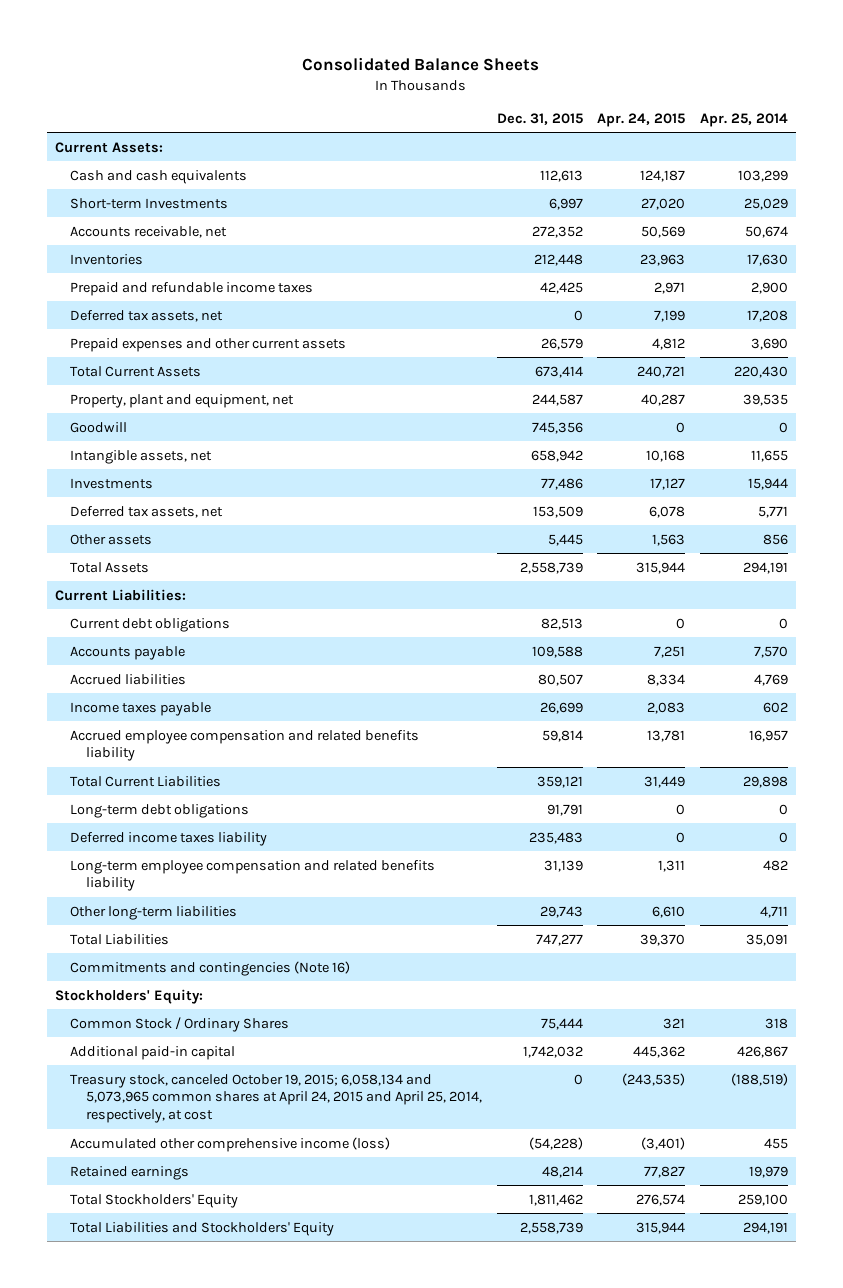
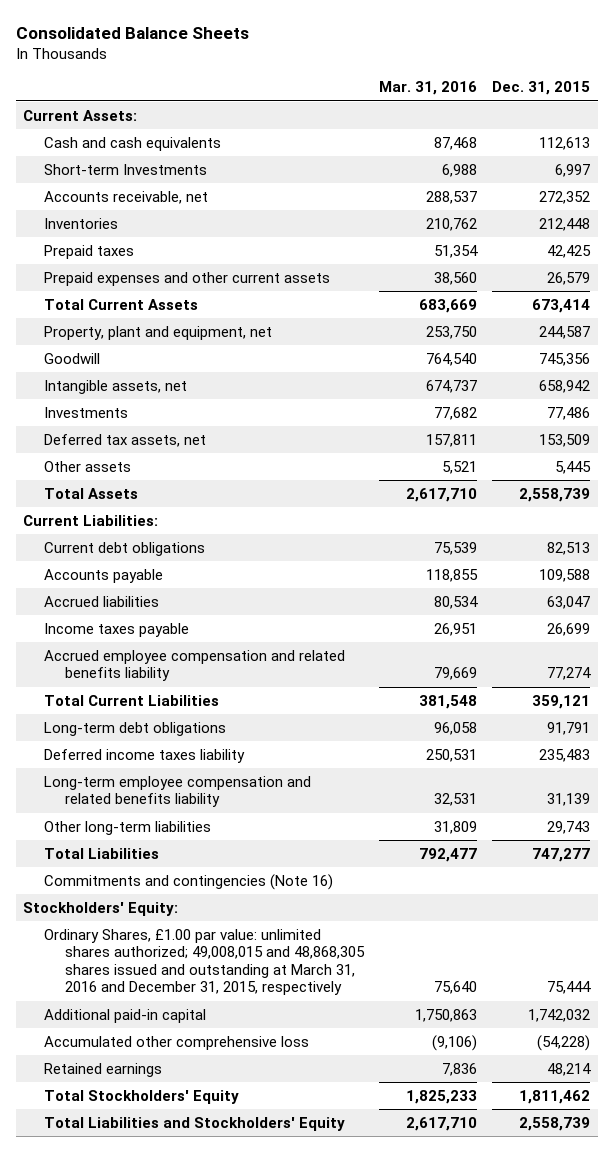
[597,112,686,127] Apr. 24, 2015 -> none
[700,112,789,127] Apr. 25, 2014 -> none
none -> [379,81,478,96] Mar. 31, 2016
[70,309,224,322] Deferred tax assets, net -> none
[70,281,314,296] Prepaid and refundable income taxes -> [44,244,135,259] Prepaid taxes
[537,673,583,686] 80,507 -> [547,595,591,609] 63,047
[541,729,583,742] 59,814 -> [547,667,592,681] 77,274
[70,1016,290,1032] Common Stock / Ordinary Shares -> [44,928,366,996] Ordinary Shares, £1.00 par value: unlimited shares authorized; 49,008,015 and 48,868,305 shares issued and outstanding at March 31, 2016 and December 31, 2015, respectively
[70,1073,482,1124] Treasury stock, canceled October 19, 2015; 6,058,134 and 5,073,965 common shares at April 24, 2015 and April 25, 2014, respectively, at cost -> none
[70,1136,391,1152] Accumulated other comprehensive income (loss) -> [44,1035,310,1050] Accumulated other comprehensive loss

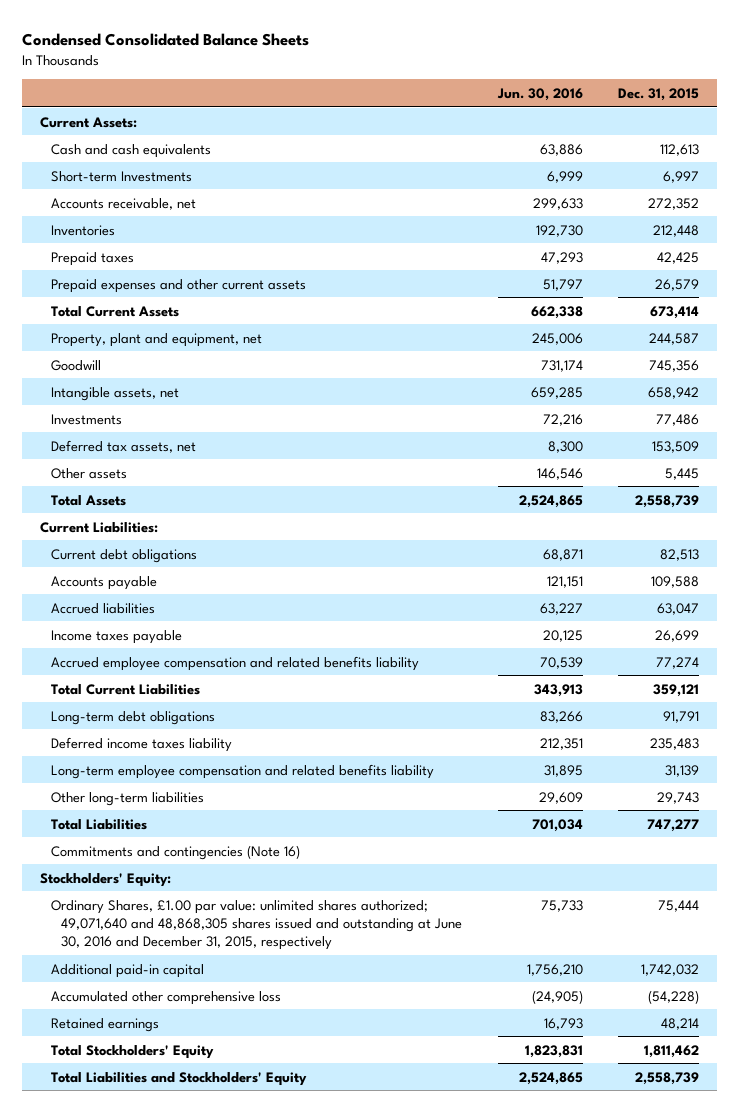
[15,26,249,39] Consolidated Balance Sheets -> [22,33,310,47] Condensed Consolidated Balance Sheets
[379,81,478,96] Mar. 31, 2016 -> none
none -> [496,87,583,101] Jun. 30, 2016
[44,928,366,996] Ordinary Shares, £1.00 par value: unlimited shares authorized; 49,008,015 and 48,868,305 shares issued and outstanding at March 31, 2016 and December 31, 2015, respectively -> [50,899,463,950] Ordinary Shares, £1.00 par value: unlimited shares authorized; 49,071,640 and 48,868,305 shares issued and outstanding at June 30, 2016 and December 31, 2015, respectively

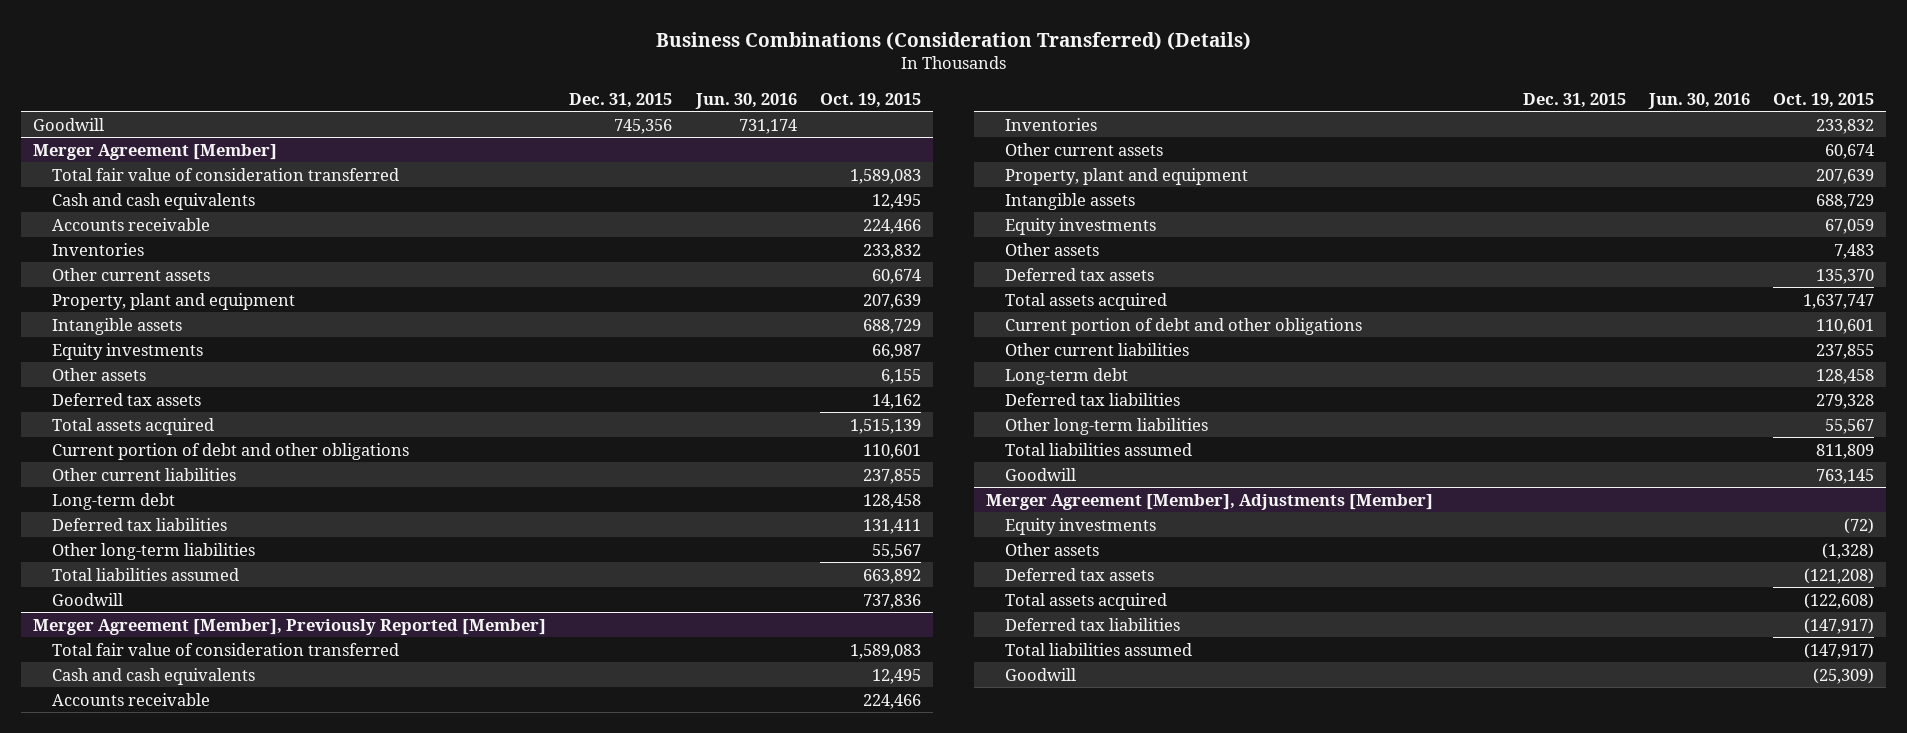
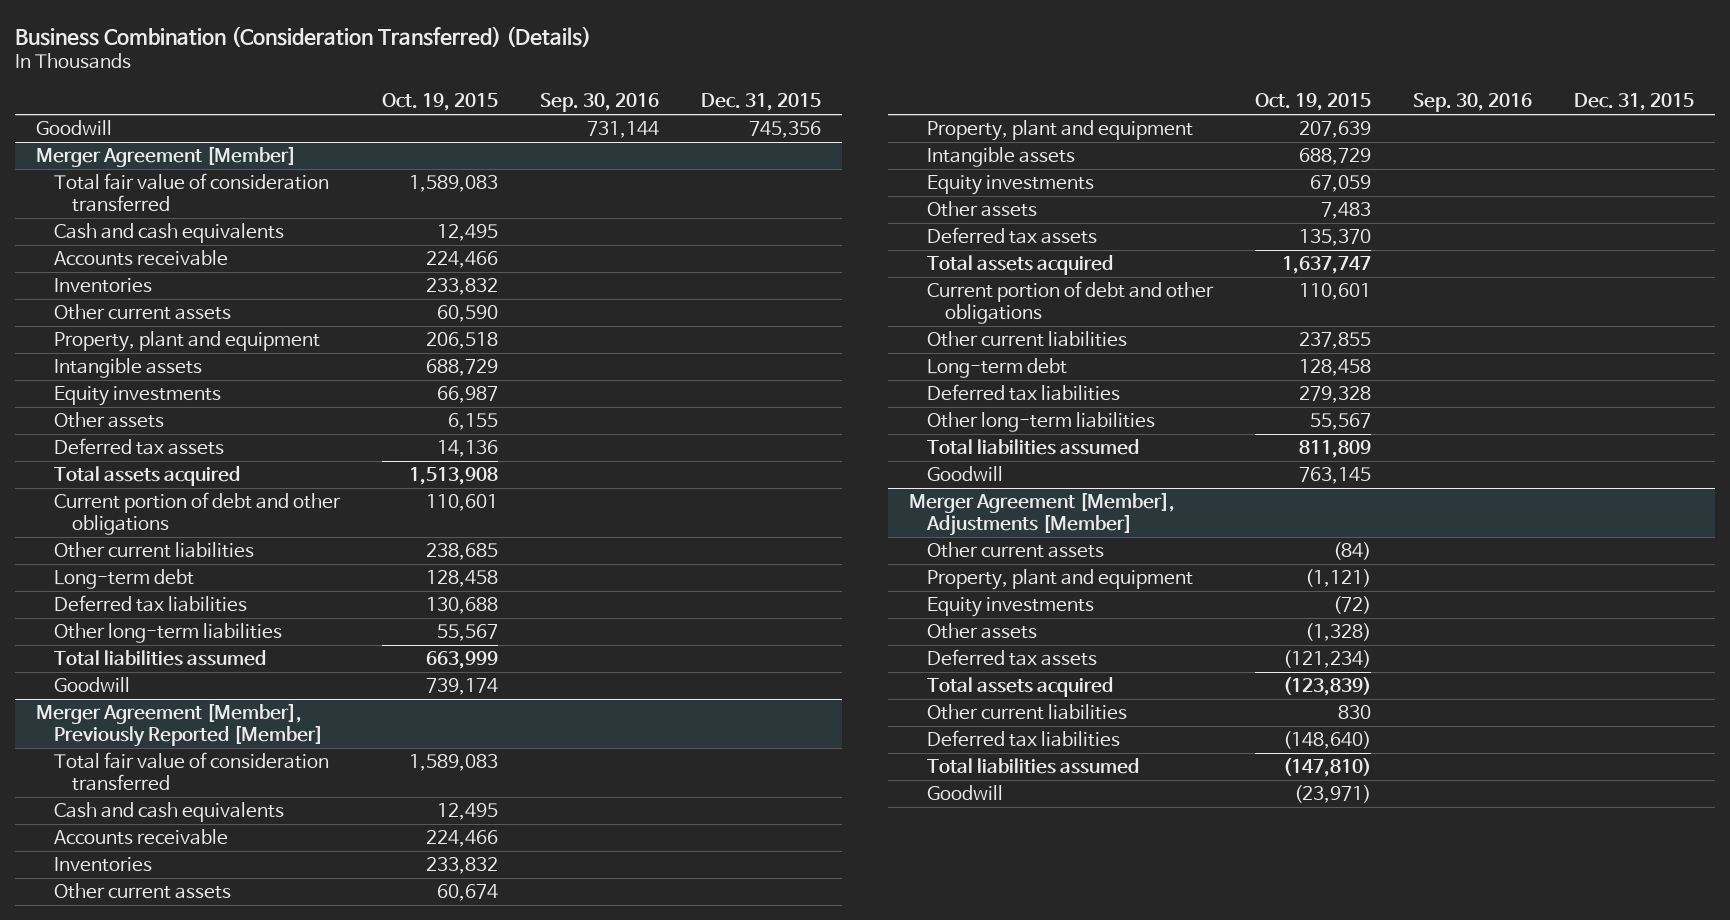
[655,31,1251,50] Business Combinations (Consideration Transferred) (Details) -> [15,25,592,47] Business Combination (Consideration Transferred) (Details)
[694,92,797,109] Jun. 30, 2016 -> none
none -> [540,93,660,113] Sep. 30, 2016
[872,268,922,284] 60,674 -> [437,305,499,323] 60,590
[863,293,922,309] 207,639 -> [426,332,499,350] 206,518
[872,393,922,409] 14,162 -> [437,440,499,458] 14,136
[850,418,922,434] 1,515,139 -> [409,467,499,486] 1,513,908
[863,468,922,484] 237,855 -> [426,543,499,561] 238,685
[863,518,922,534] 131,411 -> [426,597,499,615] 130,688
[863,568,922,584] 663,892 -> [426,651,499,670] 663,999
[863,593,922,609] 737,836 -> [426,678,499,696] 739,174
none -> [927,542,1105,559] Other current assets
none -> [927,569,1194,591] Property, plant and equipment
[1804,567,1875,584] (121,208) -> [1283,650,1372,669] (121,234)
[1804,592,1875,609] (122,608) -> [1283,677,1372,697] (123,839)
none -> [927,704,1128,721] Other current liabilities
[1804,617,1875,634] (147,917) -> [1283,731,1372,750] (148,640)
[1804,642,1875,659] (147,917) -> [1283,758,1372,778] (147,810)
[1813,667,1875,684] (25,309) -> [1294,785,1372,804] (23,971)

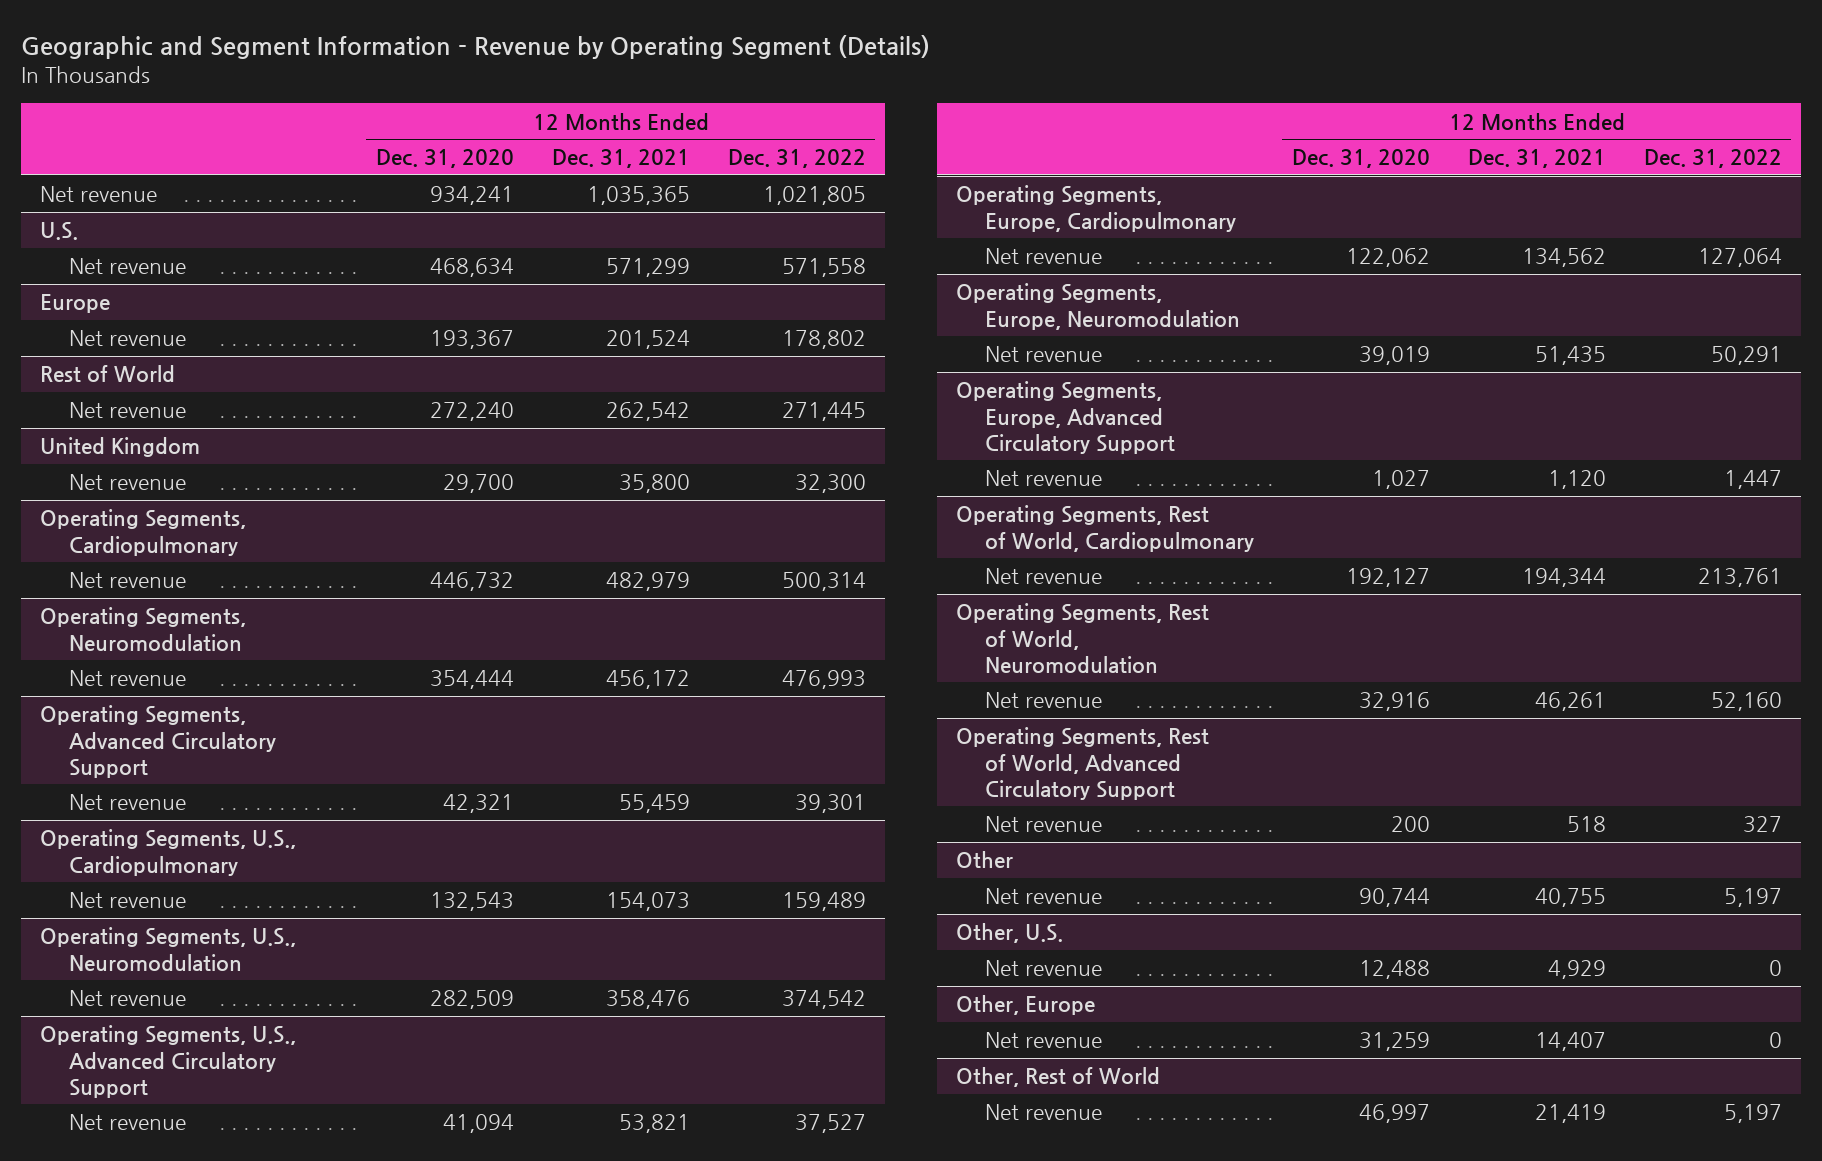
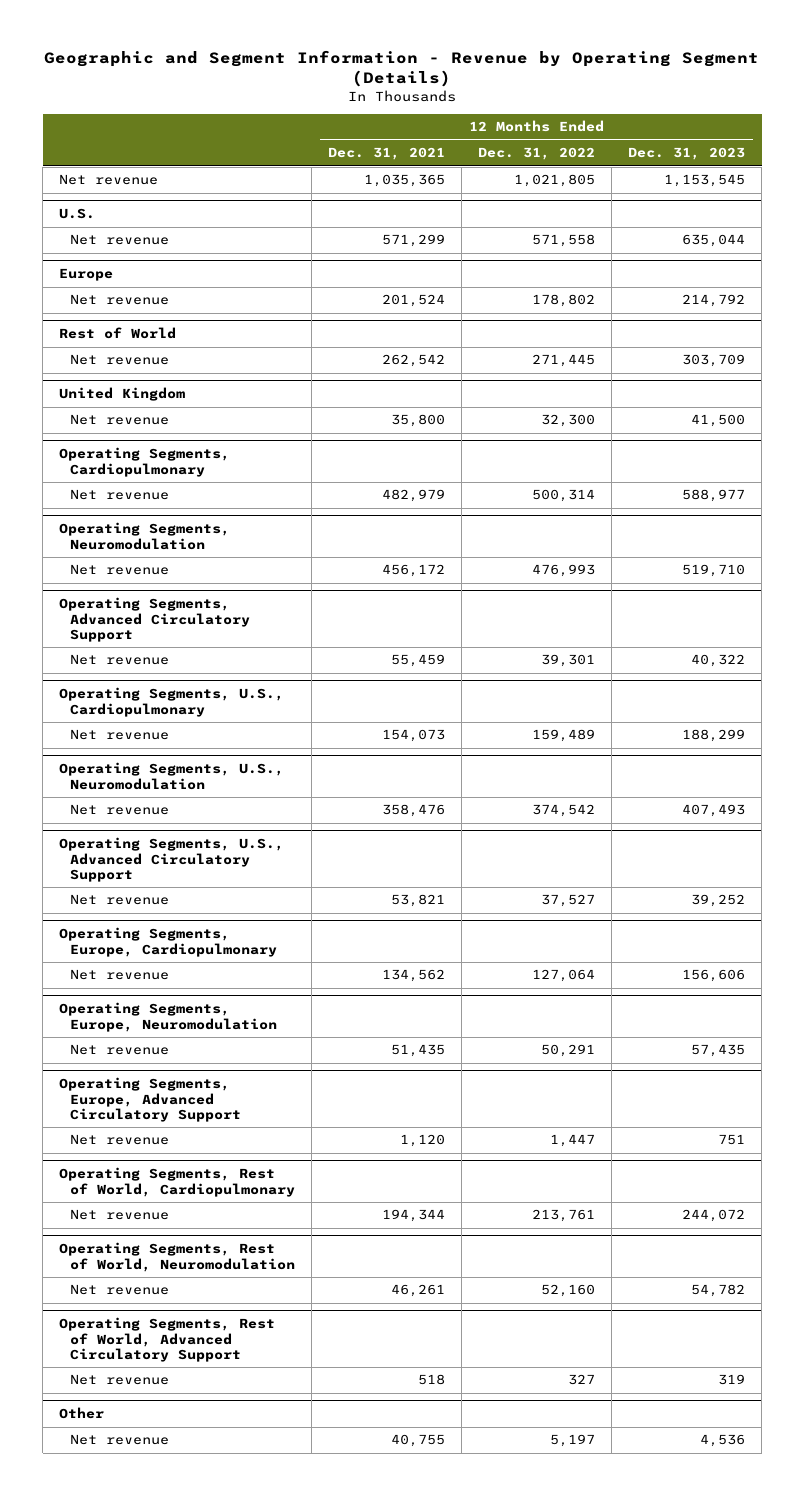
[375,149,514,169] Dec. 31, 2020 -> none
none -> [628,147,746,161] Dec. 31, 2023
[956,923,1064,944] Other, U.S. -> none
[984,960,1102,977] Net revenue -> none
[956,995,1096,1016] Other, Europe -> none
[984,1032,1102,1049] Net revenue -> none
[956,1067,1161,1088] Other, Rest of World -> none
[984,1104,1102,1121] Net revenue -> none

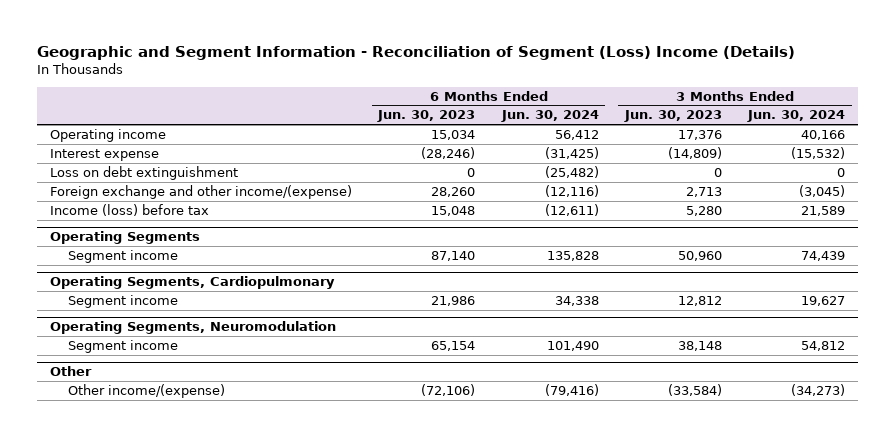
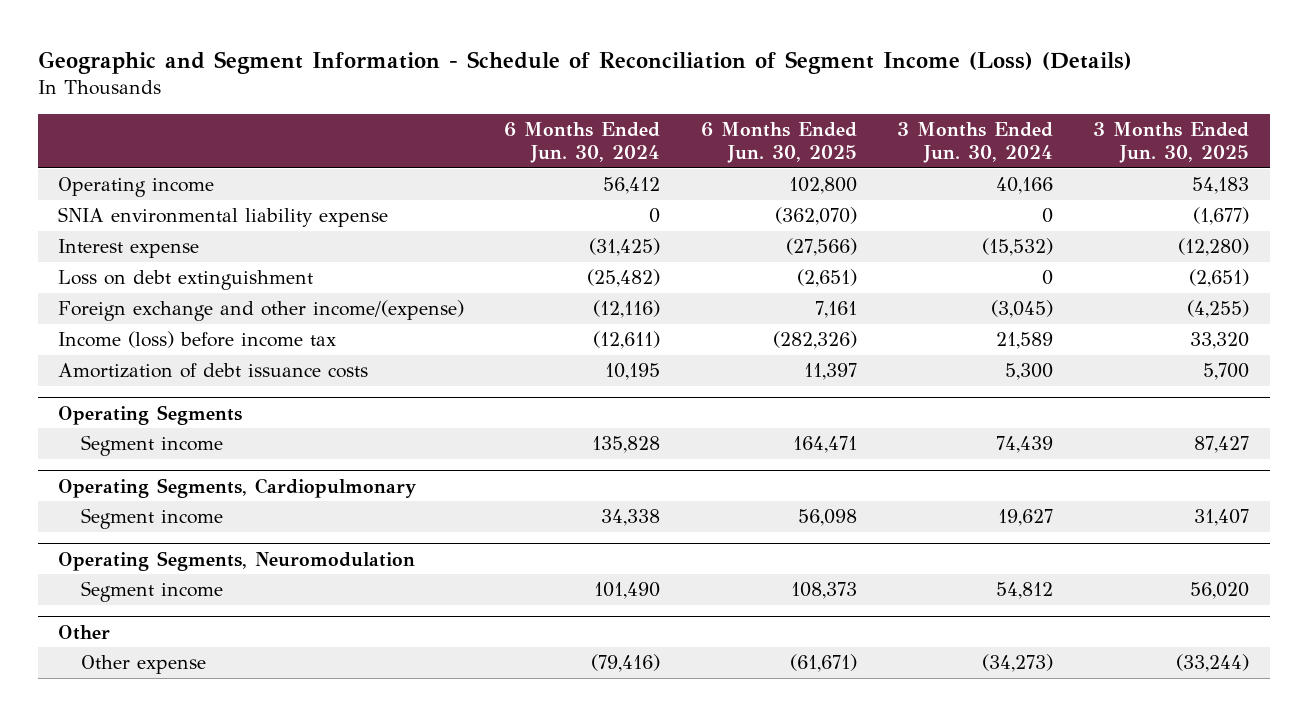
[37,45,796,60] Geographic and Segment Information - Reconciliation of Segment (Loss) Income (Details) -> [37,51,1132,75] Geographic and Segment Information - Schedule of Reconciliation of Segment Income (Loss) (Details)
[377,110,476,123] Jun. 30, 2023 -> none
[623,110,722,123] Jun. 30, 2023 -> none
none -> [700,122,857,163] 6 Months Ended Jun. 30, 2025
none -> [1093,122,1250,163] 3 Months Ended Jun. 30, 2025
none -> [58,207,389,228] SNIA environmental liability expense
[50,203,210,216] Income (loss) before tax -> [58,331,337,349] Income (loss) before income tax
none -> [58,363,369,379] Amortization of debt issuance costs
[67,383,225,398] Other income/(expense) -> [80,655,206,675] Other expense

